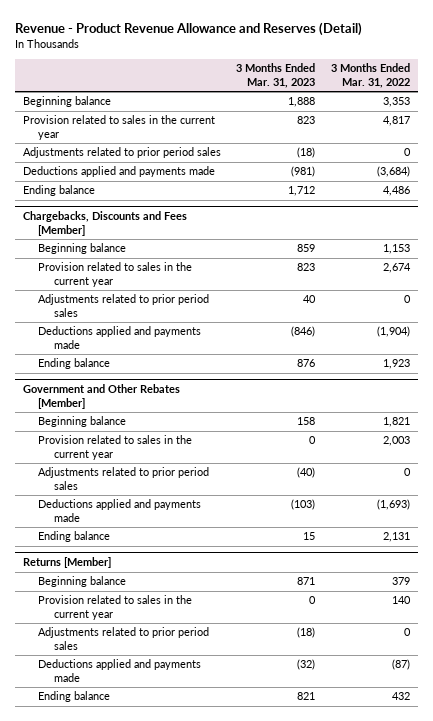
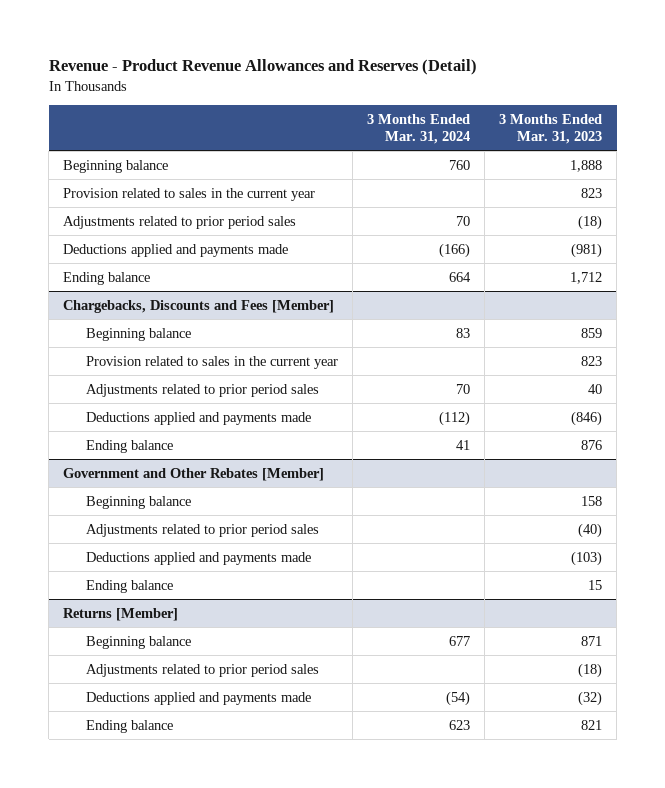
[15,21,363,36] Revenue - Product Revenue Allowance and Reserves (Detail) -> [48,59,477,76] Revenue - Product Revenue Allowances and Reserves (Detail)
[330,63,410,88] 3 Months Ended Mar. 31, 2022 -> none
none -> [367,113,471,144] 3 Months Ended Mar. 31, 2024
[38,435,193,460] Provision related to sales in the current year -> none
[38,595,193,620] Provision related to sales in the current year -> none

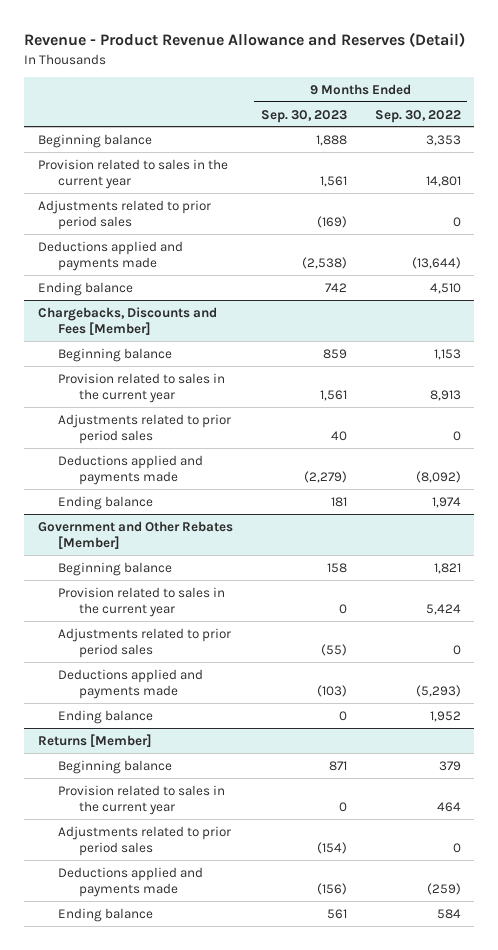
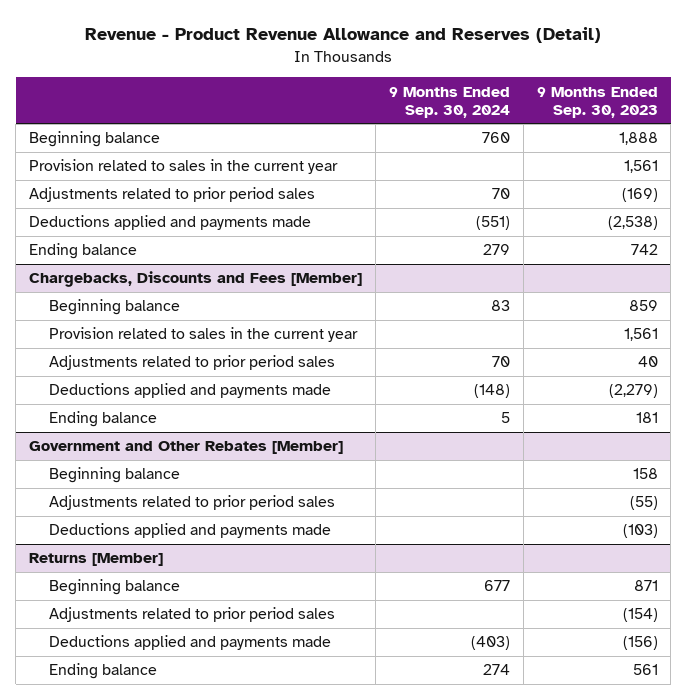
[374,109,461,123] Sep. 30, 2022 -> none
none -> [388,86,510,118] 9 Months Ended Sep. 30, 2024
[58,586,226,617] Provision related to sales in the current year -> none
[58,709,154,724] Ending balance -> none
[58,784,226,815] Provision related to sales in the current year -> none

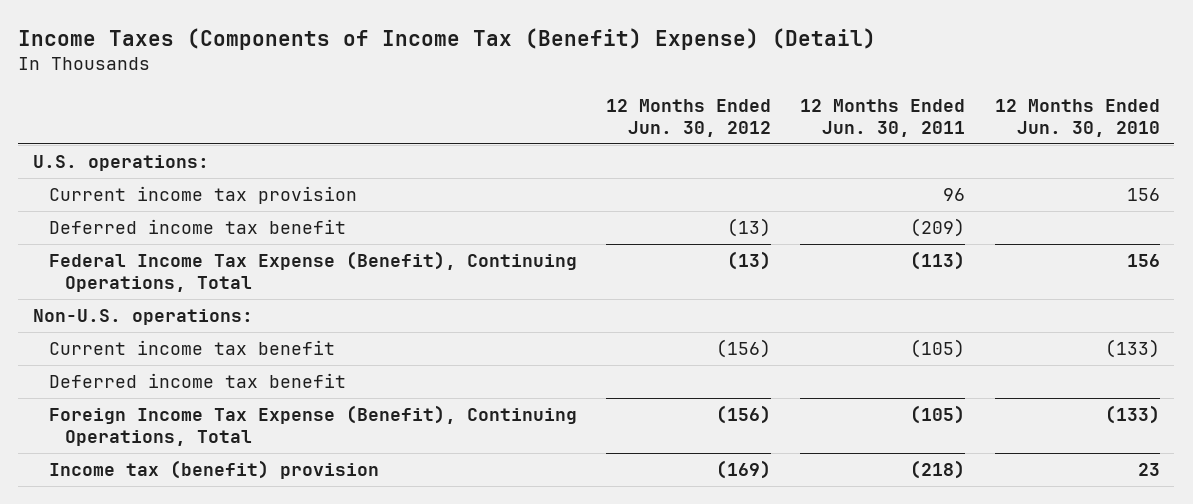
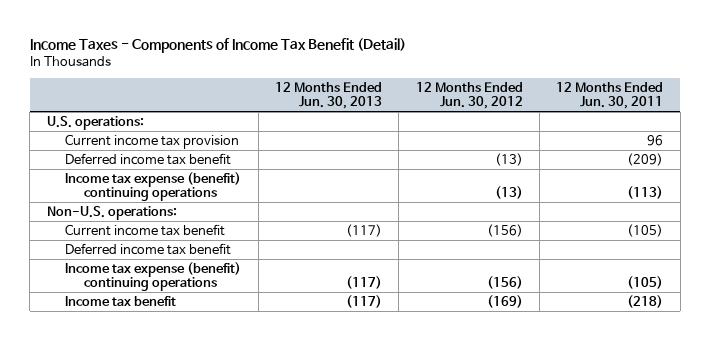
[18,28,877,51] Income Taxes (Components of Income Tax (Benefit) Expense) (Detail) -> [29,37,406,53] Income Taxes - Components of Income Tax Benefit (Detail)
[994,98,1160,137] 12 Months Ended Jun. 30, 2010 -> none
none -> [274,81,382,110] 12 Months Ended Jun. 30, 2013
[48,251,577,293] Federal Income Tax Expense (Benefit), Continuing Operations, Total -> [65,171,242,202] Income tax expense (benefit) continuing operations
[48,405,577,447] Foreign Income Tax Expense (Benefit), Continuing Operations, Total -> [65,261,242,292] Income tax expense (benefit) continuing operations
[48,460,379,480] Income tax (benefit) provision -> [65,295,177,306] Income tax benefit

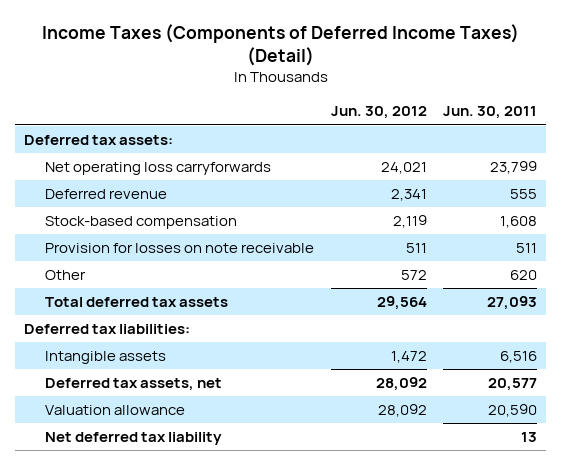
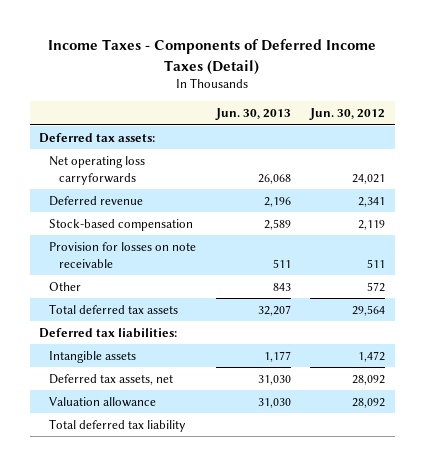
[41,23,519,67] Income Taxes (Components of Deferred Income Taxes) (Detail) -> [48,39,377,75] Income Taxes - Components of Deferred Income Taxes (Detail)
[443,106,538,120] Jun. 30, 2011 -> none
none -> [214,108,291,121] Jun. 30, 2013
[44,432,222,446] Net deferred tax liability -> [49,418,187,432] Total deferred tax liability

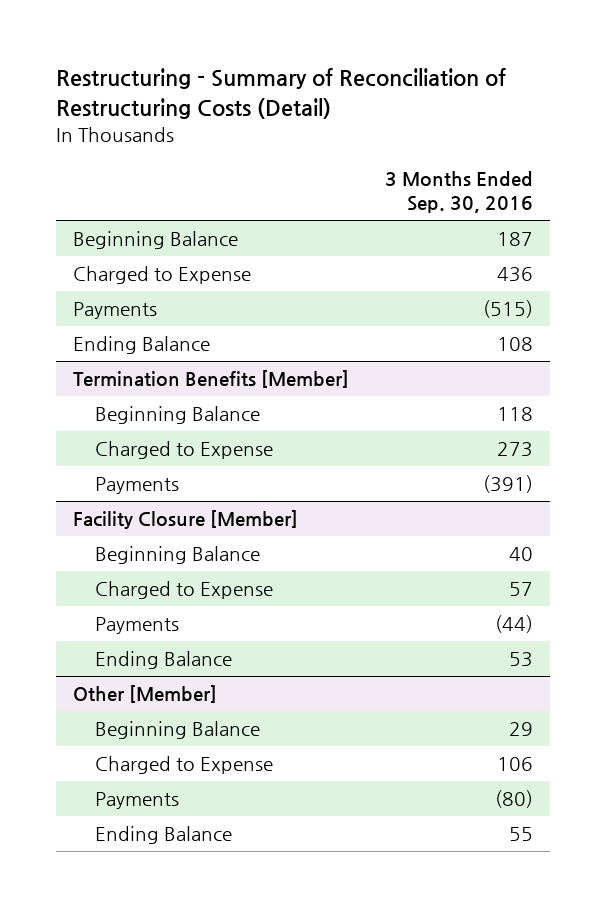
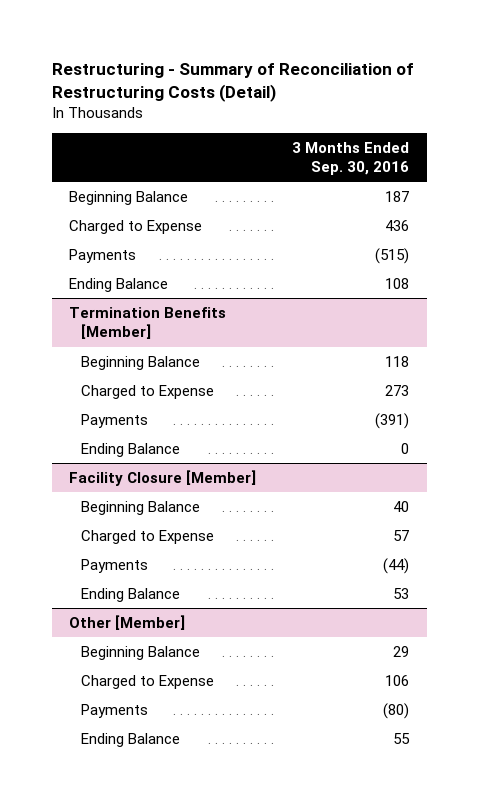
none -> [81,442,181,457] Ending Balance

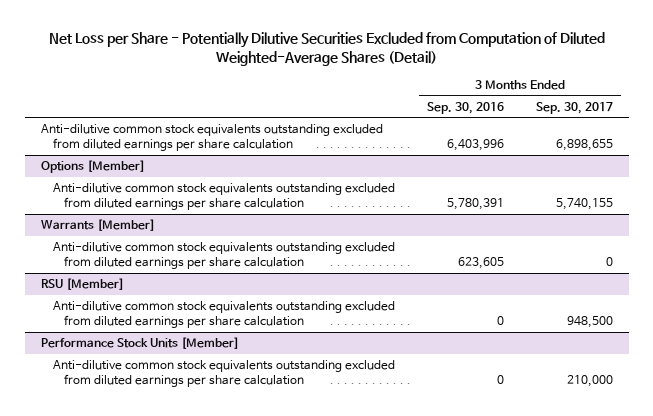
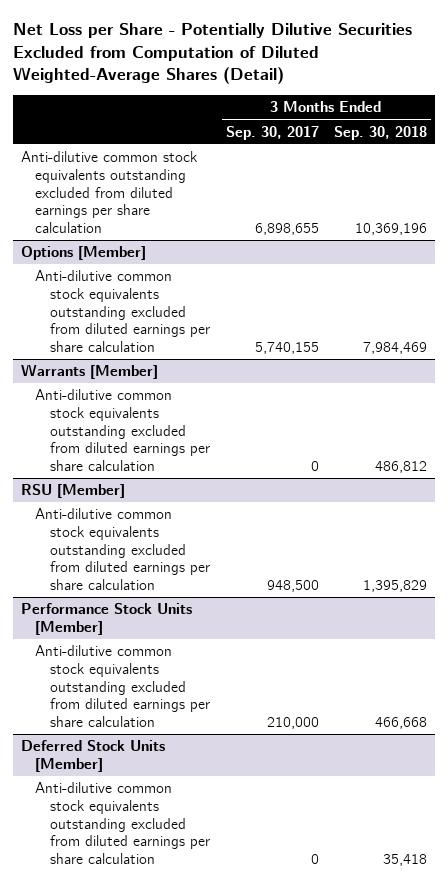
[426,101,504,114] Sep. 30, 2016 -> none
none -> [334,125,428,140] Sep. 30, 2018
none -> [20,740,165,772] Deferred Stock Units [Member]
none -> [35,782,210,865] Anti-dilutive common stock equivalents outstanding excluded from diluted earnings per share calculation

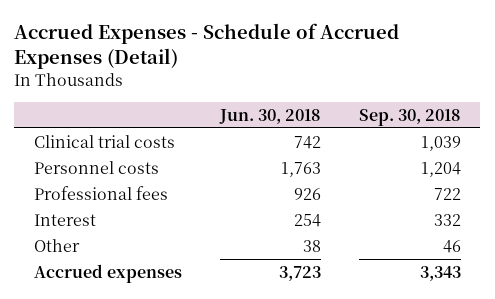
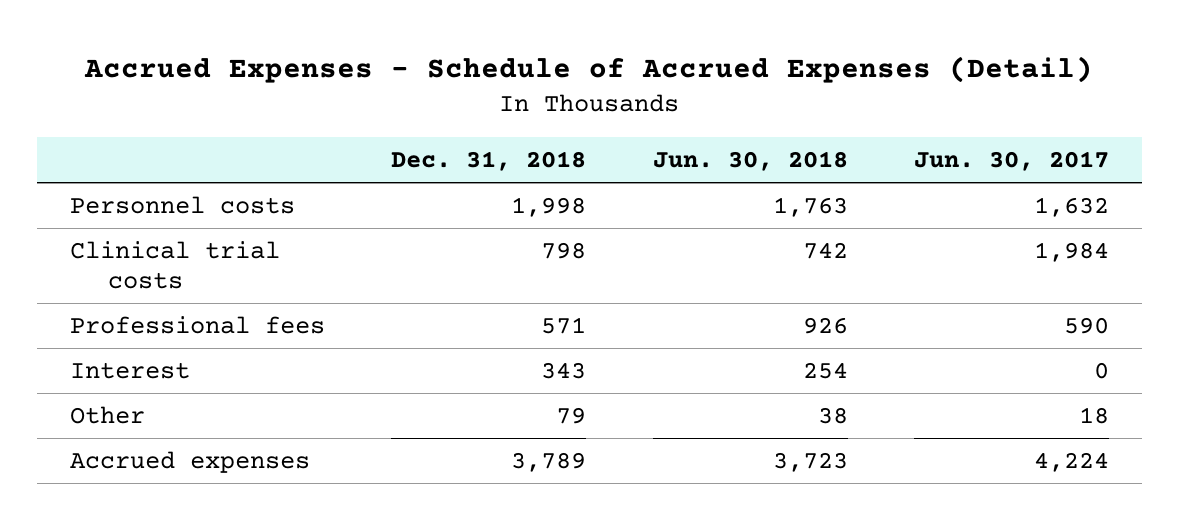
[359,108,462,126] Sep. 30, 2018 -> none
none -> [391,151,587,172] Dec. 31, 2018
none -> [913,151,1109,172] Jun. 30, 2017
[33,134,175,148] Clinical trial costs -> [70,240,281,290] Clinical trial costs

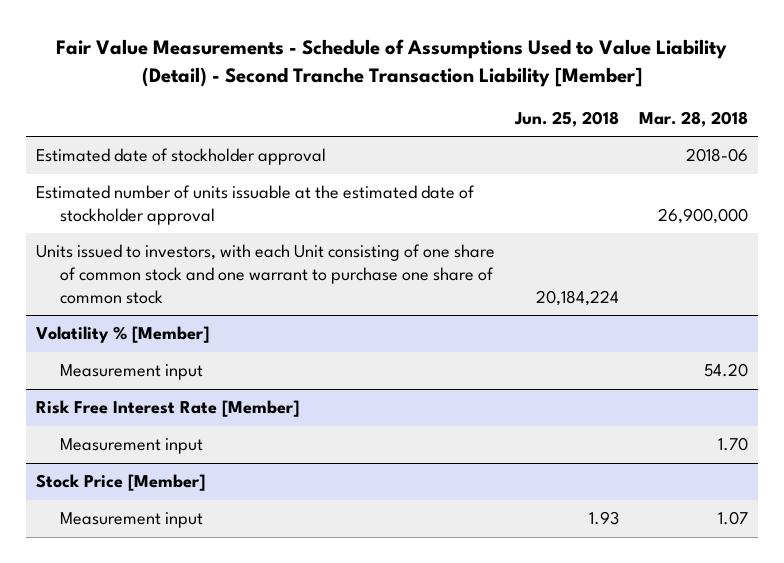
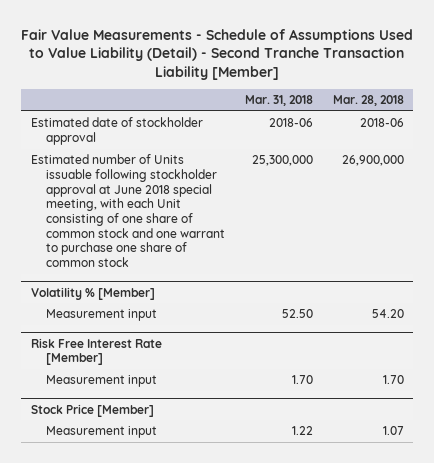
[514,111,620,128] Jun. 25, 2018 -> none
none -> [245,95,314,107] Mar. 31, 2018
[35,244,495,304] Units issued to investors, with each Unit consisting of one share of common stock and one warrant to purchase one share of common stock -> none
[35,185,475,225] Estimated number of units issuable at the estimated date of stockholder approval -> [30,154,226,267] Estimated number of Units issuable following stockholder approval at June 2018 special meeting, with each Unit consisting of one share of common stock and one warrant to purchase one share of common stock

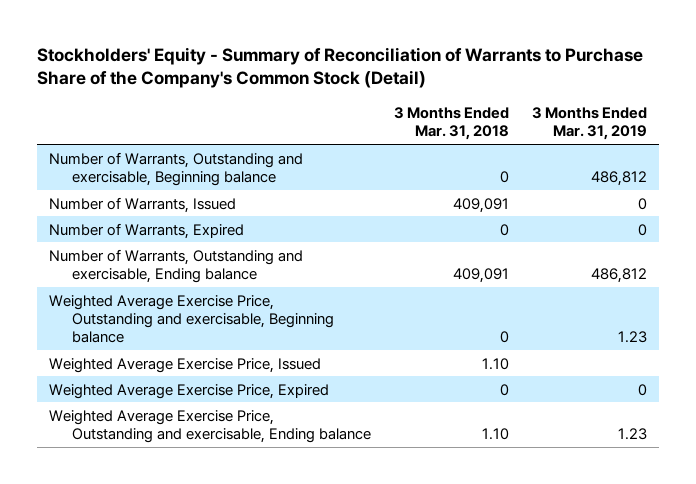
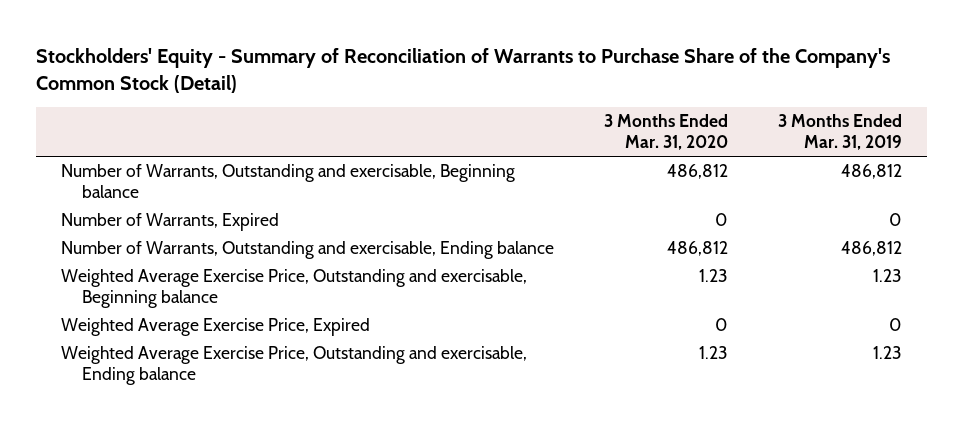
[393,106,509,141] 3 Months Ended Mar. 31, 2018 -> none
none -> [604,114,729,151] 3 Months Ended Mar. 31, 2020
[48,196,236,213] Number of Warrants, Issued -> none
[48,357,321,373] Weighted Average Exercise Price, Issued -> none

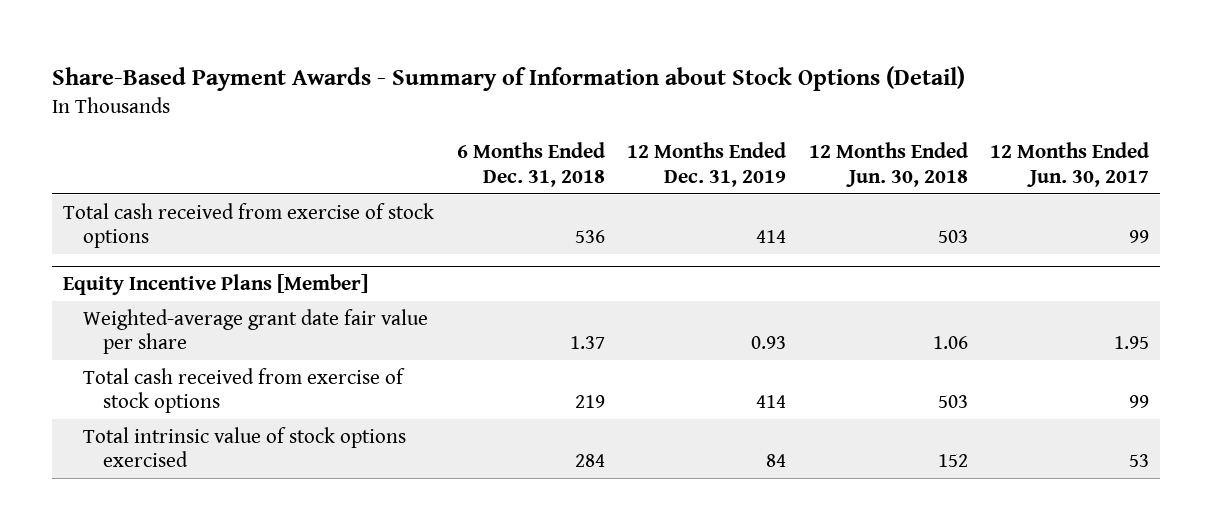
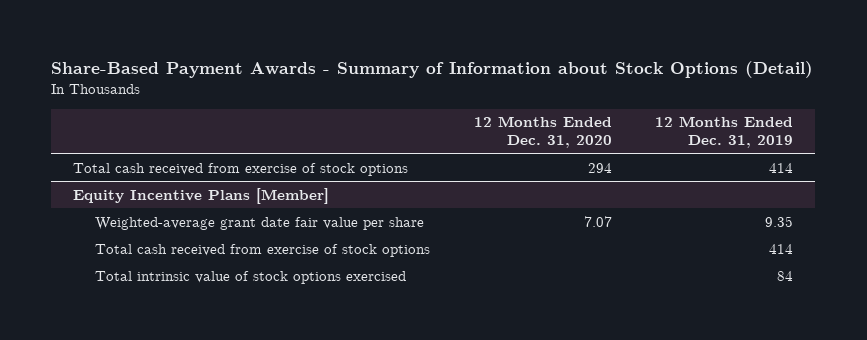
[456,142,605,187] 6 Months Ended Dec. 31, 2018 -> none
[808,142,968,187] 12 Months Ended Jun. 30, 2018 -> none
[989,142,1149,187] 12 Months Ended Jun. 30, 2017 -> none
none -> [473,116,612,148] 12 Months Ended Dec. 31, 2020
[751,336,787,350] 0.93 -> [765,215,794,227] 9.35

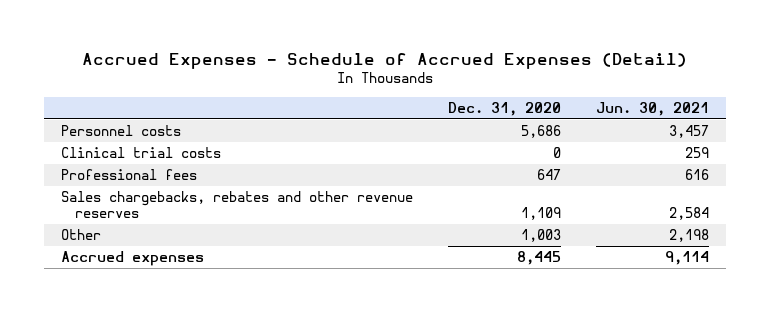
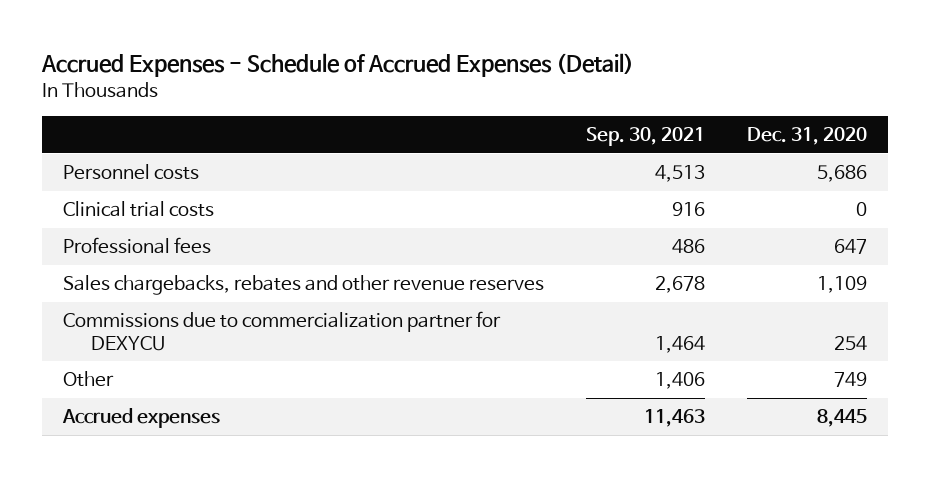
[595,101,709,116] Jun. 30, 2021 -> none
none -> [585,127,705,147] Sep. 30, 2021
none -> [62,311,501,351] Commissions due to commercialization partner for DEXYCU
[521,229,562,243] 1,003 -> [833,372,867,388] 749

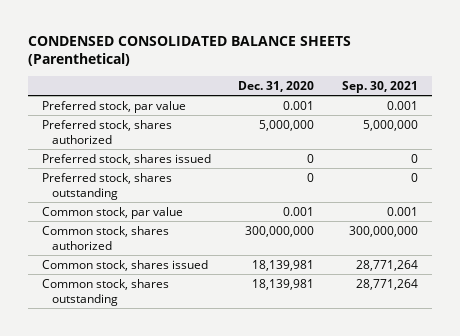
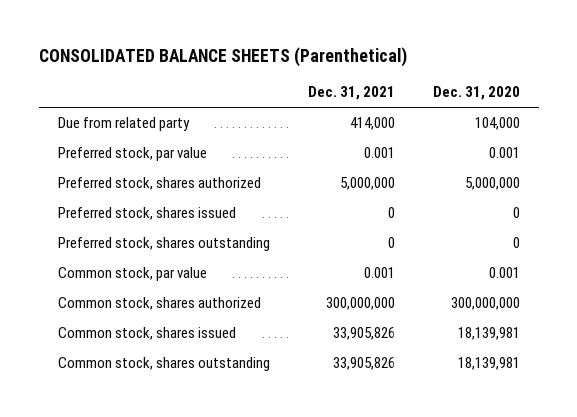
[27,35,351,67] CONDENSED CONSOLIDATED BALANCE SHEETS (Parenthetical) -> [38,46,407,67] CONSOLIDATED BALANCE SHEETS (Parenthetical)
[342,80,419,93] Sep. 30, 2021 -> none
none -> [307,86,395,101] Dec. 31, 2021
none -> [57,117,190,132] Due from related party

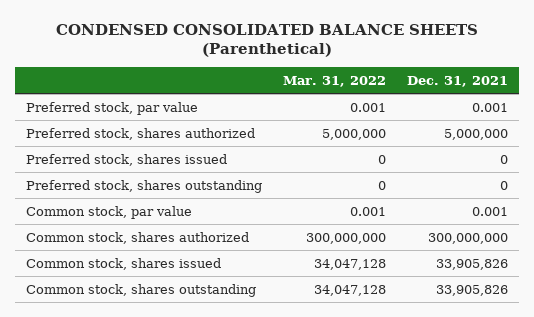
[38,46,407,67] CONSOLIDATED BALANCE SHEETS (Parenthetical) -> [55,23,478,58] CONDENSED CONSOLIDATED BALANCE SHEETS (Parenthetical)
[432,86,520,101] Dec. 31, 2020 -> none
none -> [282,75,386,87] Mar. 31, 2022
[57,117,190,132] Due from related party -> none

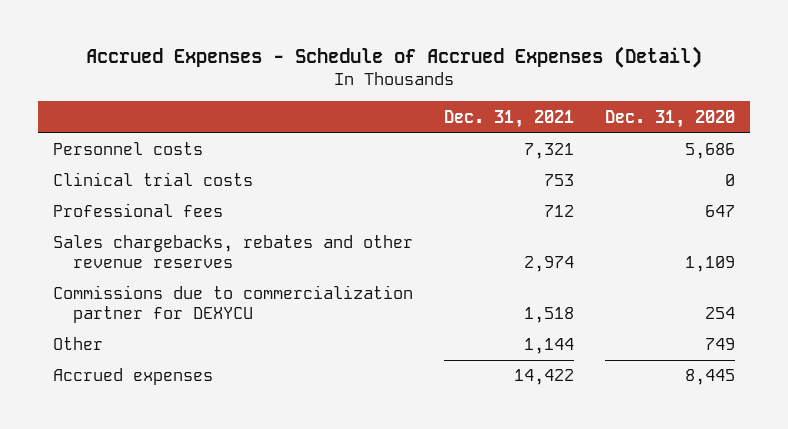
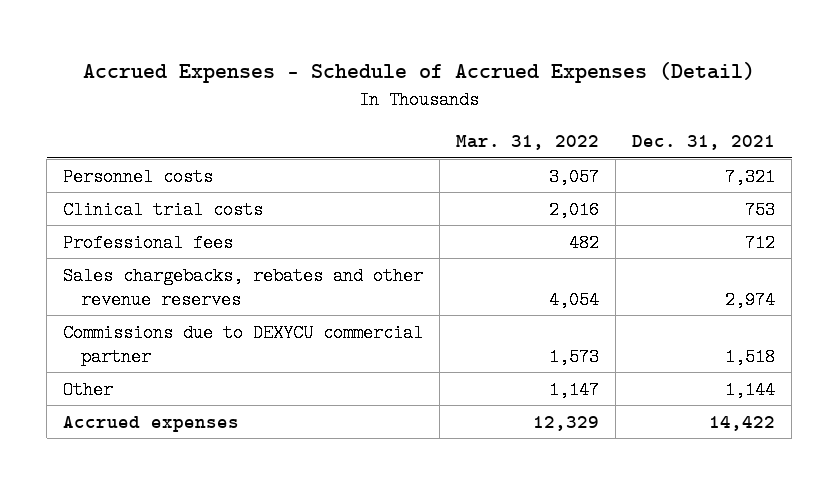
[604,109,735,128] Dec. 31, 2020 -> none
none -> [456,135,600,151] Mar. 31, 2022
[53,285,414,323] Commissions due to commercialization partner for DEXYCU -> [63,323,424,366] Commissions due to DEXYCU commercial partner

